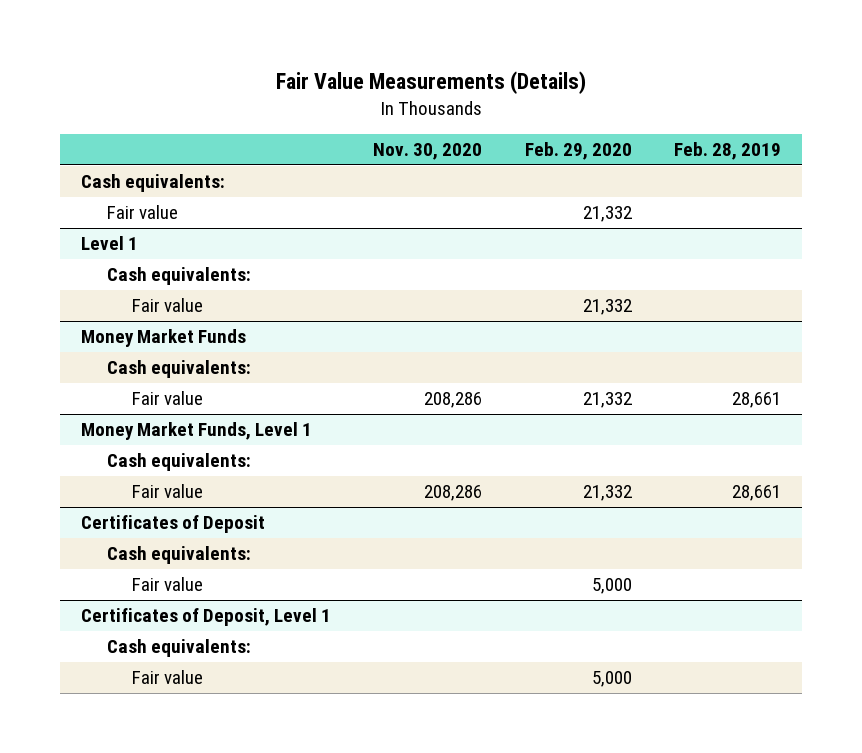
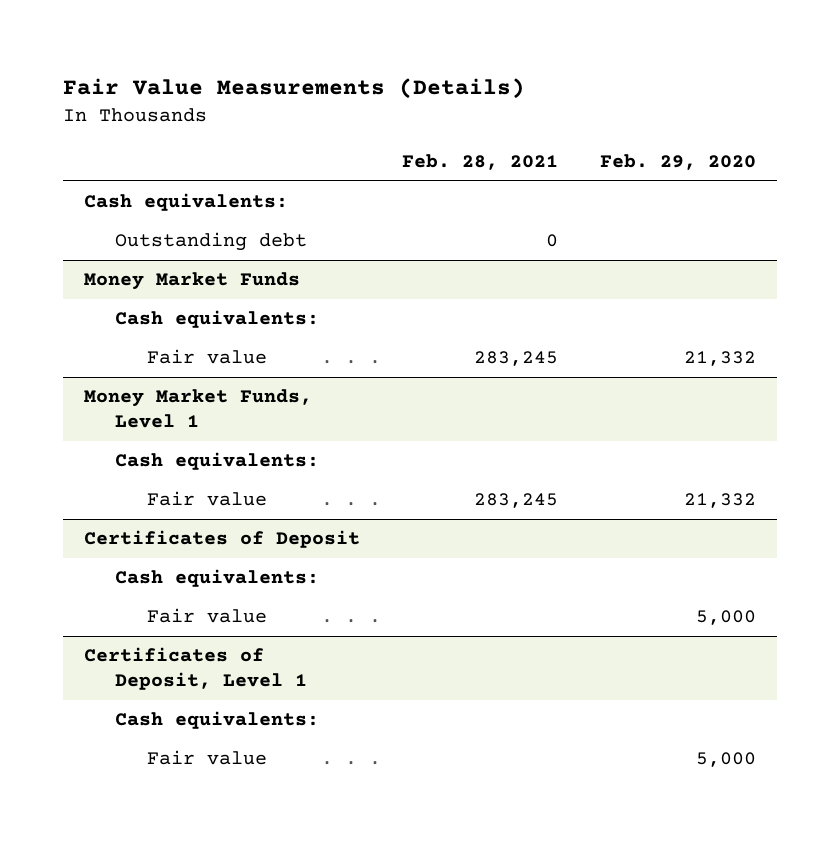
[373,142,483,160] Nov. 30, 2020 -> none
[673,141,781,160] Feb. 28, 2019 -> none
none -> [402,153,559,170] Feb. 28, 2021
[106,205,178,220] Fair value -> none
[80,236,138,251] Level 1 -> none
[106,267,251,286] Cash equivalents: -> none
[132,298,204,313] Fair value -> none
none -> [115,232,308,252] Outstanding debt

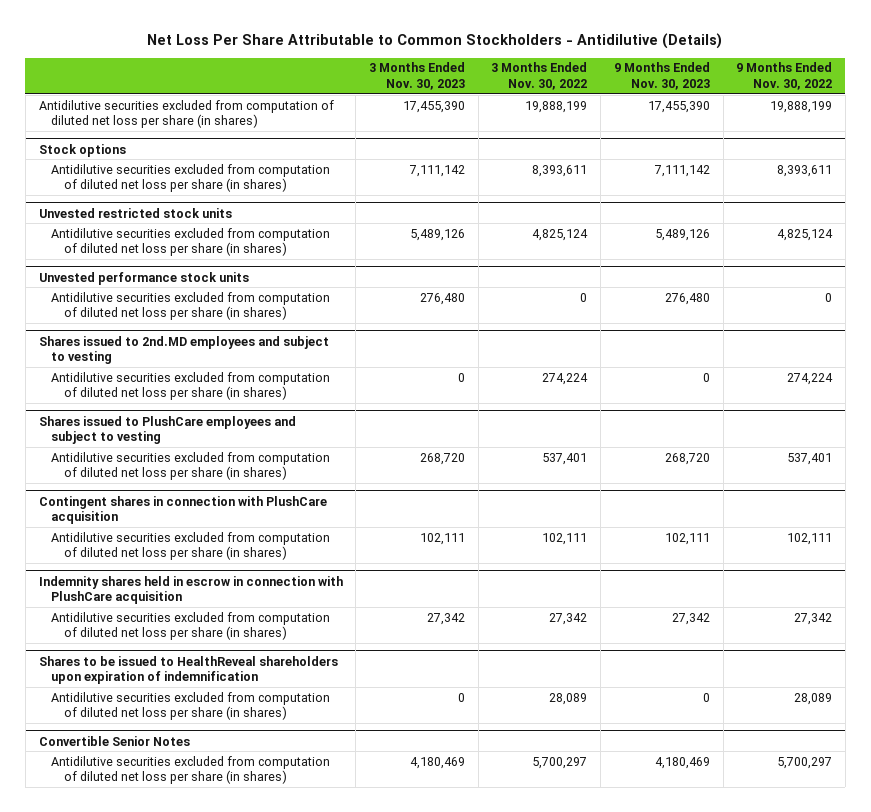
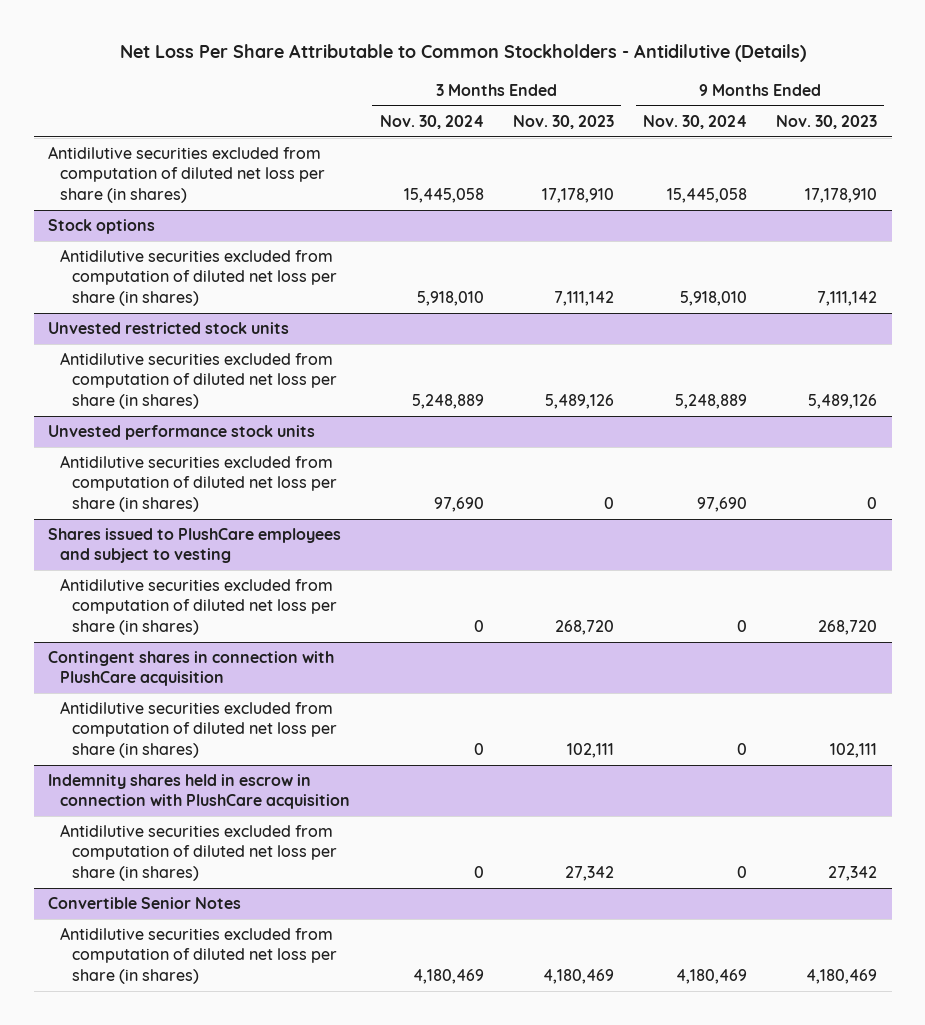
[491,62,588,91] 3 Months Ended Nov. 30, 2022 -> none
[736,62,833,91] 9 Months Ended Nov. 30, 2022 -> none
none -> [379,114,484,129] Nov. 30, 2024
none -> [642,114,747,129] Nov. 30, 2024
[403,100,466,113] 17,455,390 -> [541,187,614,203] 17,178,910
[647,100,710,113] 17,455,390 -> [804,187,877,203] 17,178,910
[51,291,331,321] Antidilutive securities excluded from computation of diluted net loss per share (in shares) -> none
[38,335,329,365] Shares issued to 2nd.MD employees and subject to vesting -> none
[38,655,338,685] Shares to be issued to HealthReveal shareholders upon expiration of indemnification -> none
[51,691,331,721] Antidilutive securities excluded from computation of diluted net loss per share (in shares) -> none

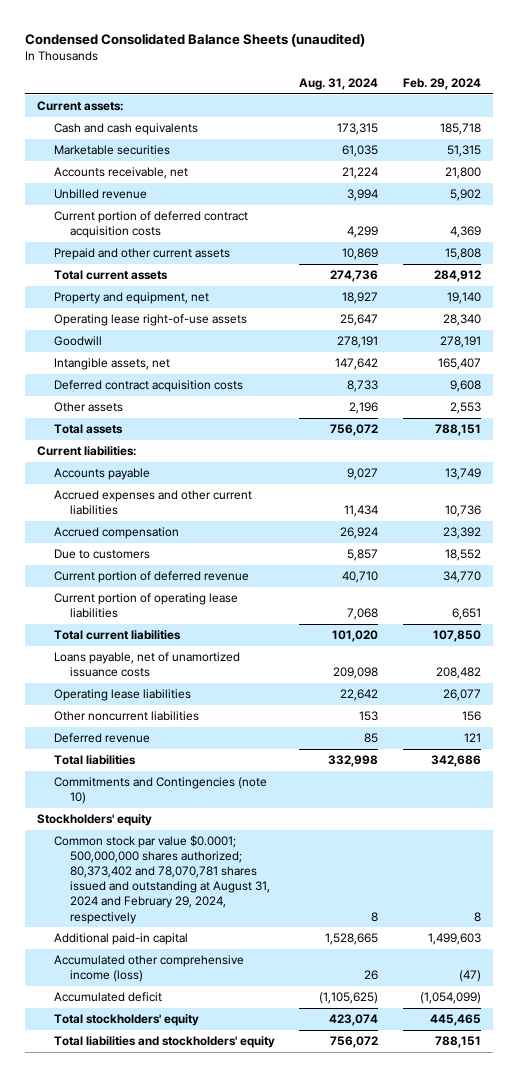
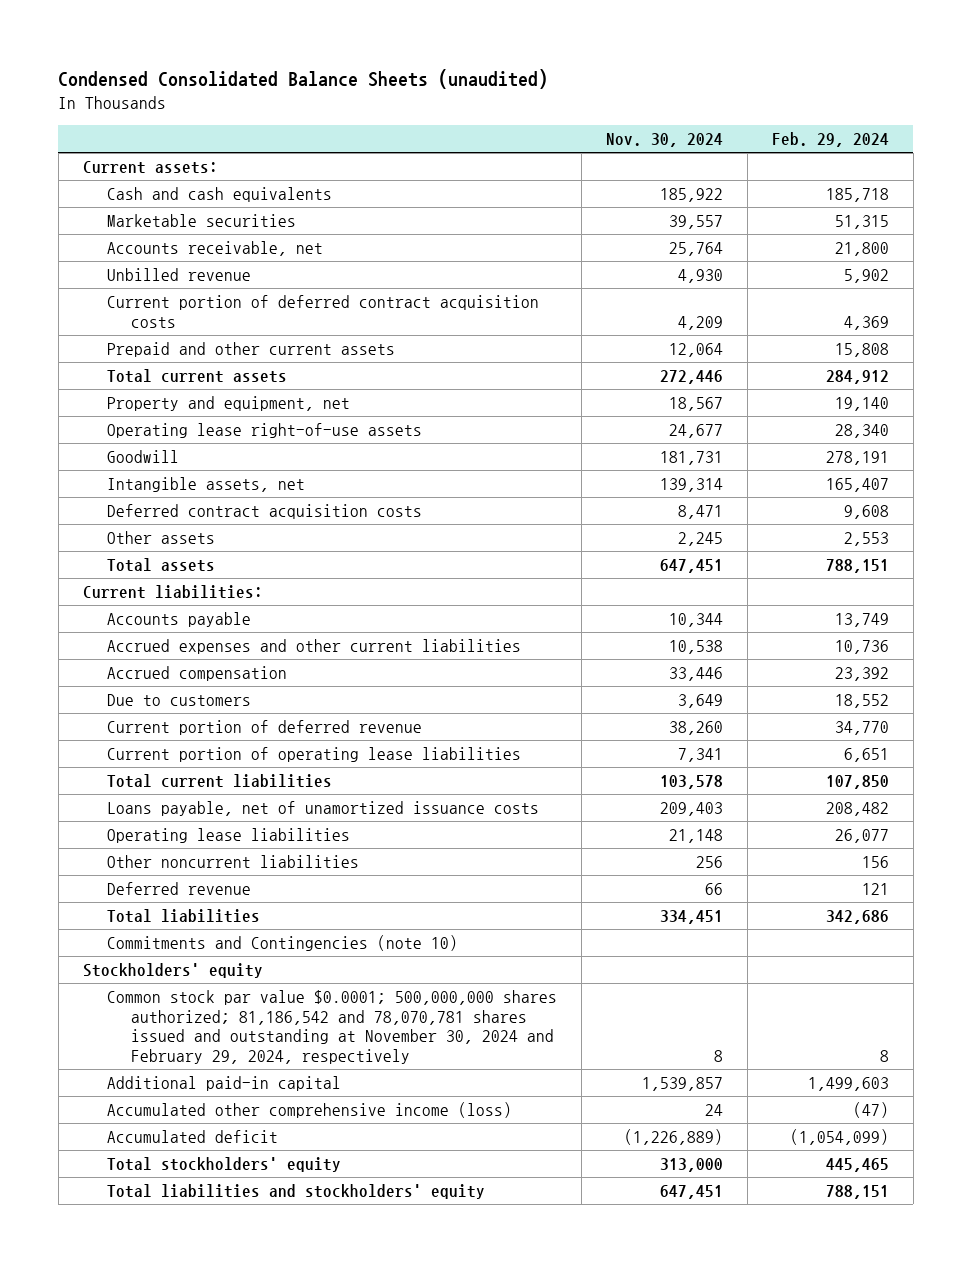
[299,77,379,90] Aug. 31, 2024 -> none
none -> [605,133,723,148] Nov. 30, 2024
[53,835,270,924] Common stock par value $0.0001; 500,000,000 shares authorized; 80,373,402 and 78,070,781 shares issued and outstanding at August 31, 2024 and February 29, 2024, respectively -> [106,989,557,1065] Common stock par value $0.0001; 500,000,000 shares authorized; 81,186,542 and 78,070,781 shares issued and outstanding at November 30, 2024 and February 29, 2024, respectively

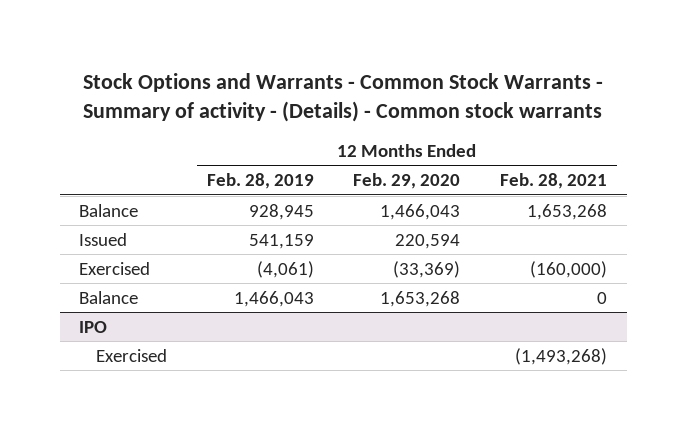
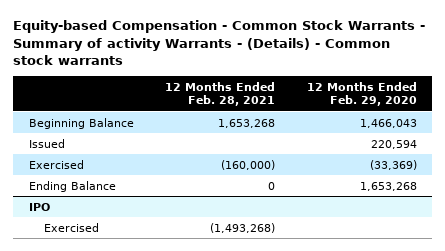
[83,72,604,122] Stock Options and Warrants - Common Stock Warrants - Summary of activity - (Details) - Common stock warrants -> [13,20,426,66] Equity-based Compensation - Common Stock Warrants - Summary of activity Warrants - (Details) - Common stock warrants
[206,173,314,190] Feb. 28, 2019 -> none
[79,203,139,217] Balance -> [28,117,134,129] Beginning Balance
[79,290,139,304] Balance -> [28,180,116,192] Ending Balance

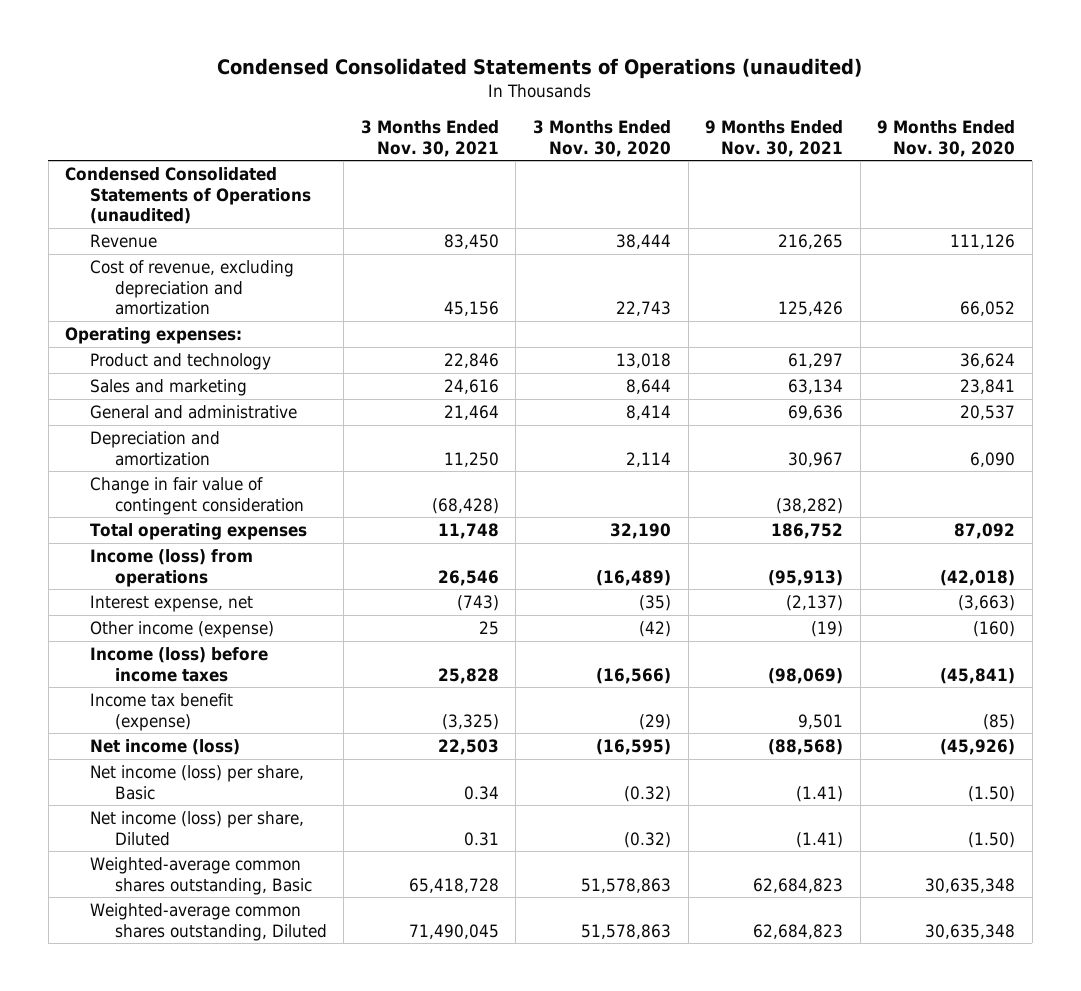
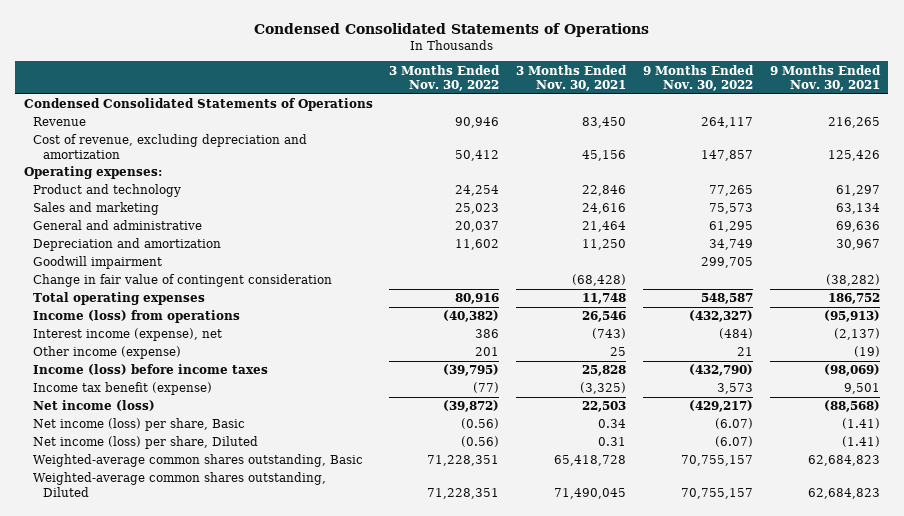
[217,58,863,80] Condensed Consolidated Statements of Operations (unaudited) -> [253,22,649,37] Condensed Consolidated Statements of Operations
[532,120,671,157] 3 Months Ended Nov. 30, 2020 -> none
[877,120,1016,157] 9 Months Ended Nov. 30, 2020 -> none
none -> [389,64,501,92] 3 Months Ended Nov. 30, 2022
none -> [643,64,755,92] 9 Months Ended Nov. 30, 2022
[65,166,312,225] Condensed Consolidated Statements of Operations (unaudited) -> [23,98,373,112] Condensed Consolidated Statements of Operations
none -> [33,256,163,270] Goodwill impairment
[90,594,254,612] Interest expense, net -> [33,328,223,342] Interest income (expense), net

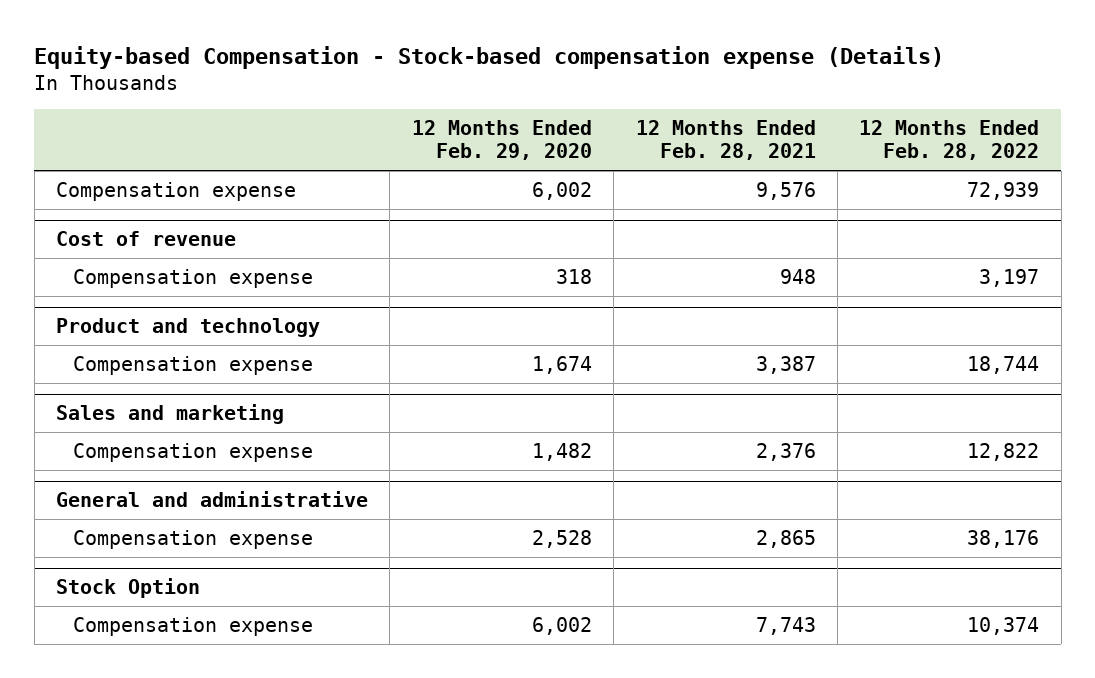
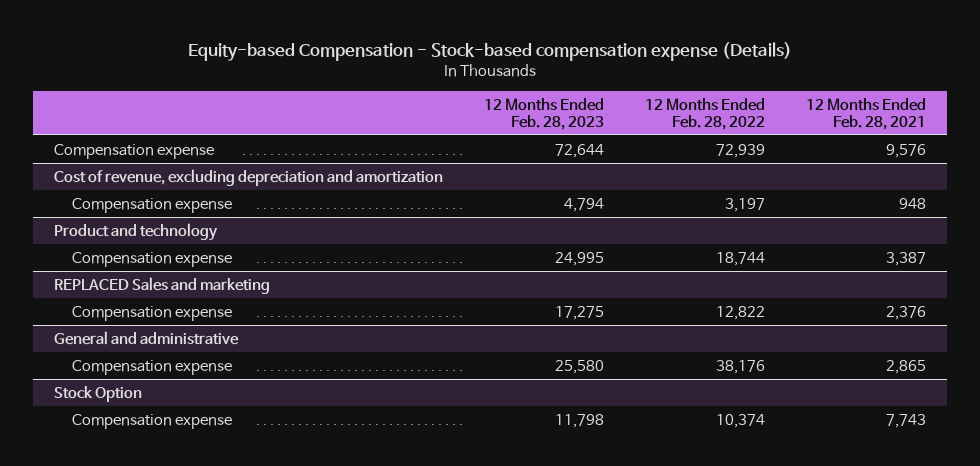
[411,120,592,161] 12 Months Ended Feb. 29, 2020 -> none
none -> [483,97,604,130] 12 Months Ended Feb. 28, 2023
[56,231,237,247] Cost of revenue -> [53,168,443,186] Cost of revenue, excluding depreciation and amortization
[56,404,285,425] Sales and marketing -> [53,276,270,294] REPLACED Sales and marketing

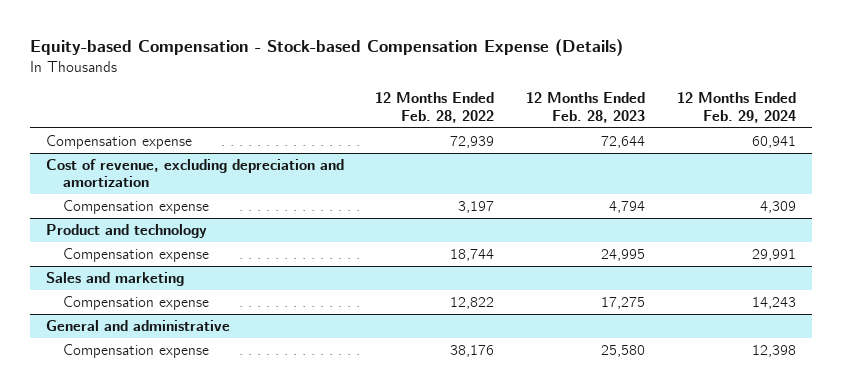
[187,42,792,62] Equity-based Compensation - Stock-based compensation expense (Details) -> [29,39,623,57] Equity-based Compensation - Stock-based Compensation Expense (Details)
[806,97,927,130] 12 Months Ended Feb. 28, 2021 -> none
none -> [676,92,796,123] 12 Months Ended Feb. 29, 2024
[53,276,270,294] REPLACED Sales and marketing -> [45,271,184,286] Sales and marketing
[53,385,142,402] Stock Option -> none
[71,413,232,429] Compensation expense -> none

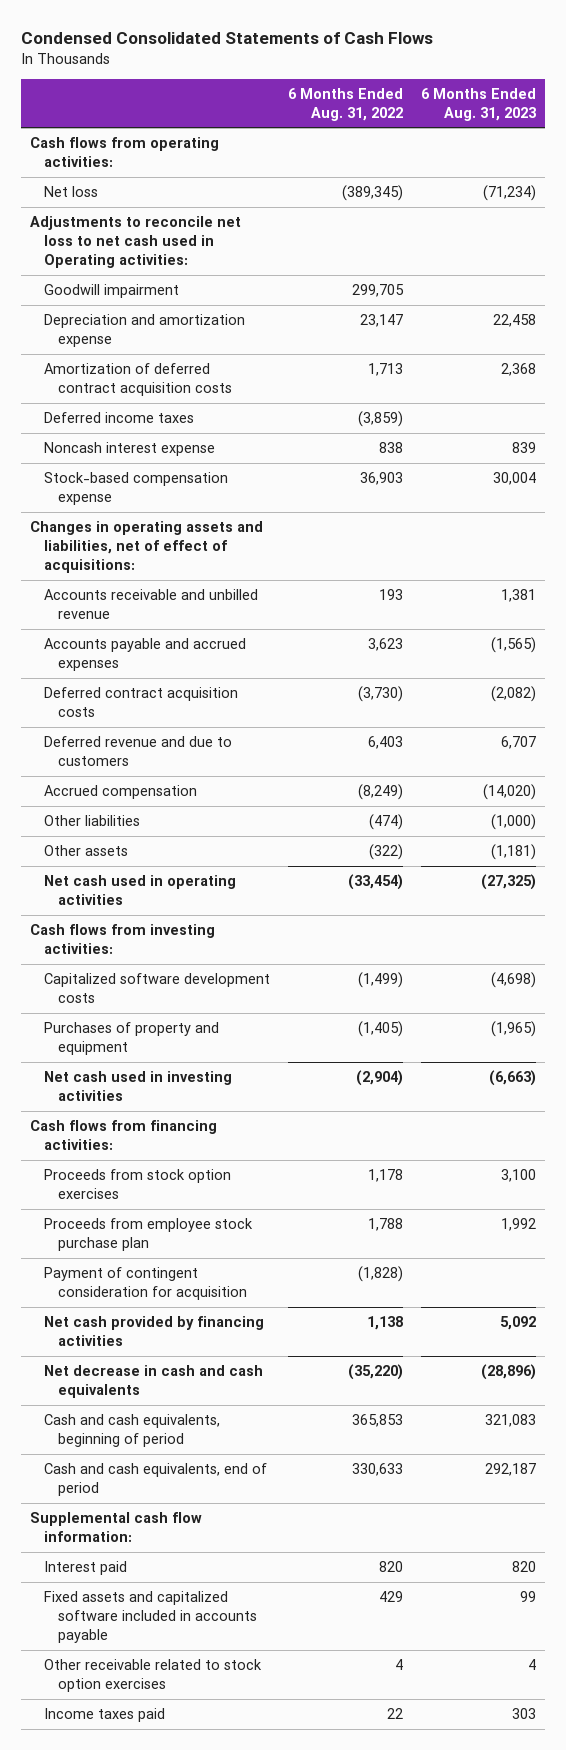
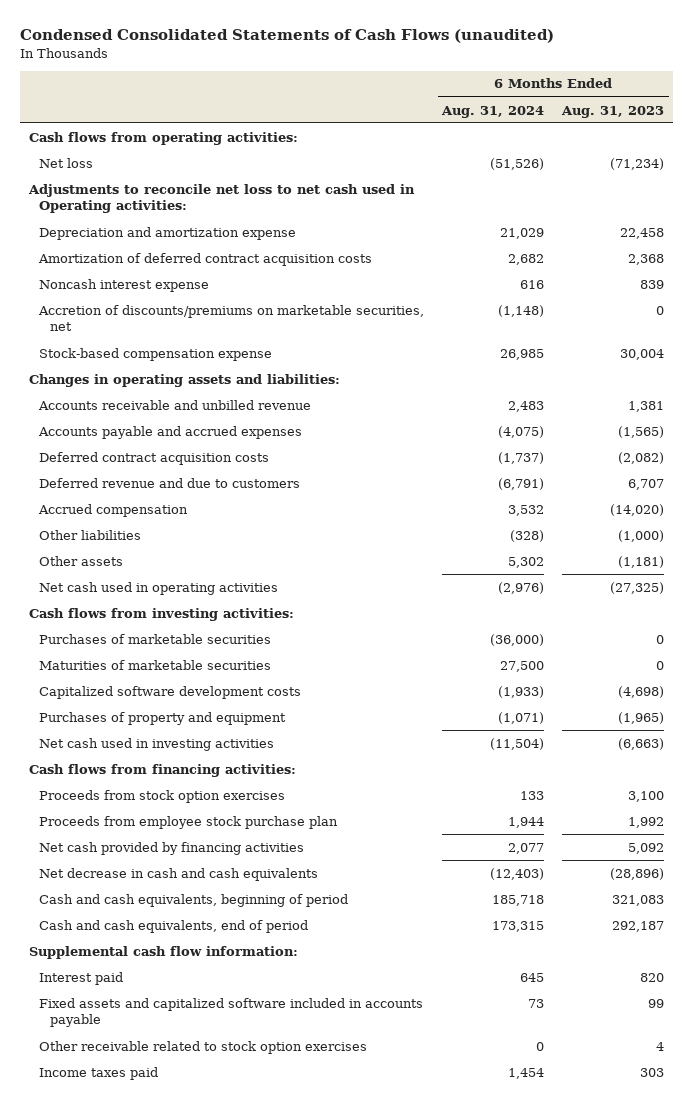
[21,31,434,44] Condensed Consolidated Statements of Cash Flows -> [19,29,554,44] Condensed Consolidated Statements of Cash Flows (unaudited)
[288,87,404,121] 6 Months Ended Aug. 31, 2022 -> none
none -> [441,105,545,118] Aug. 31, 2024
[44,284,180,299] Goodwill impairment -> none
[44,412,195,424] Deferred income taxes -> none
none -> [38,304,425,332] Accretion of discounts/premiums on marketable securities, net
[30,521,264,574] Changes in operating assets and liabilities, net of effect of acquisitions: -> [28,373,340,387] Changes in operating assets and liabilities:
none -> [39,633,272,644] Purchases of marketable securities
none -> [39,659,272,670] Maturities of marketable securities
[44,1267,248,1301] Payment of contingent consideration for acquisition -> none

